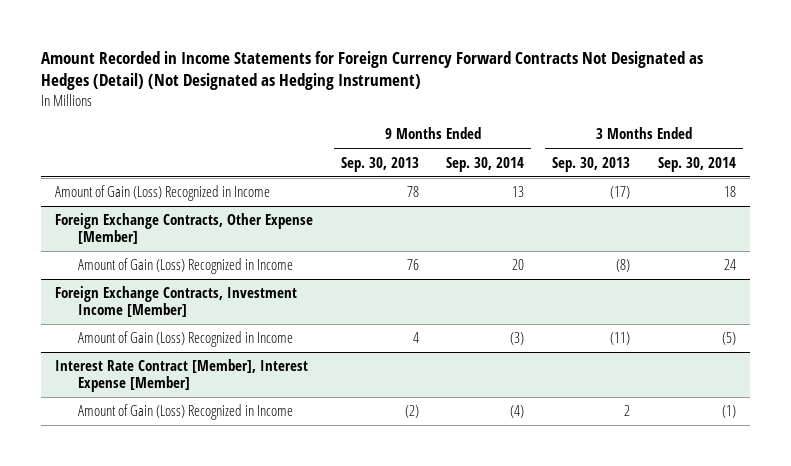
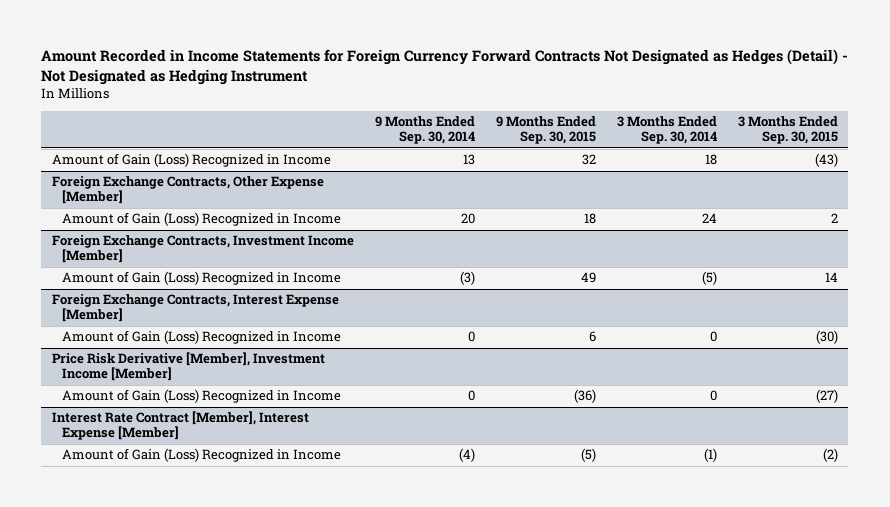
[41,50,704,91] Amount Recorded in Income Statements for Foreign Currency Forward Contracts Not Designated as Hedges (Detail) (Not Designated as Hedging Instrument) -> [41,49,849,85] Amount Recorded in Income Statements for Foreign Currency Forward Contracts Not Designated as Hedges (Detail) - Not Designated as Hedging Instrument
[340,156,419,172] Sep. 30, 2013 -> none
[552,156,631,172] Sep. 30, 2013 -> none
none -> [495,116,596,145] 9 Months Ended Sep. 30, 2015
none -> [737,116,838,145] 3 Months Ended Sep. 30, 2015
none -> [51,294,339,323] Foreign Exchange Contracts, Interest Expense [Member]
none -> [62,330,342,345] Amount of Gain (Loss) Recognized in Income
none -> [51,352,325,382] Price Risk Derivative [Member], Investment Income [Member]
none -> [62,389,342,404] Amount of Gain (Loss) Recognized in Income

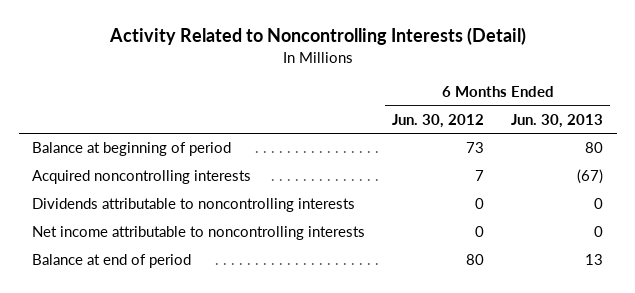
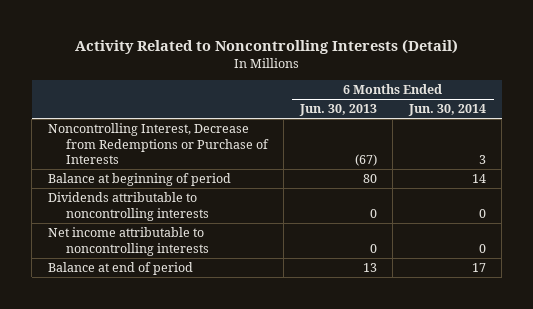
[392,114,485,129] Jun. 30, 2012 -> none
none -> [407,104,486,117] Jun. 30, 2014
none -> [47,123,269,165] Noncontrolling Interest, Decrease from Redemptions or Purchase of Interests
[32,170,252,185] Acquired noncontrolling interests -> none

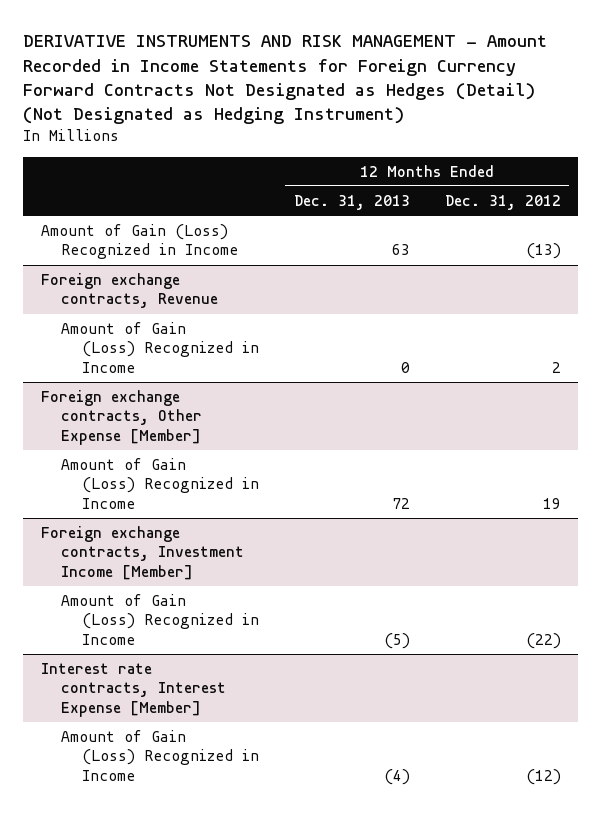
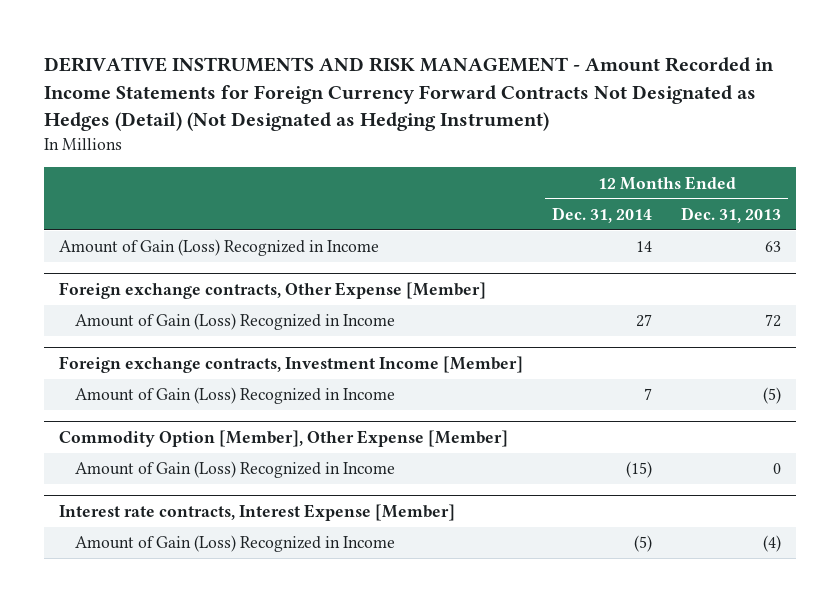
[444,194,561,210] Dec. 31, 2012 -> none
none -> [551,206,652,223] Dec. 31, 2014
[40,273,219,309] Foreign exchange contracts, Revenue -> none
[61,322,259,373] Amount of Gain (Loss) Recognized in Income -> none
none -> [58,429,508,447] Commodity Option [Member], Other Expense [Member]
none -> [74,461,395,479] Amount of Gain (Loss) Recognized in Income

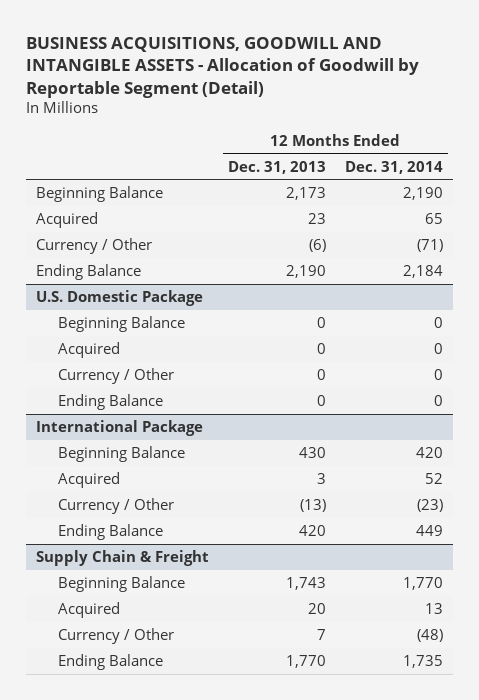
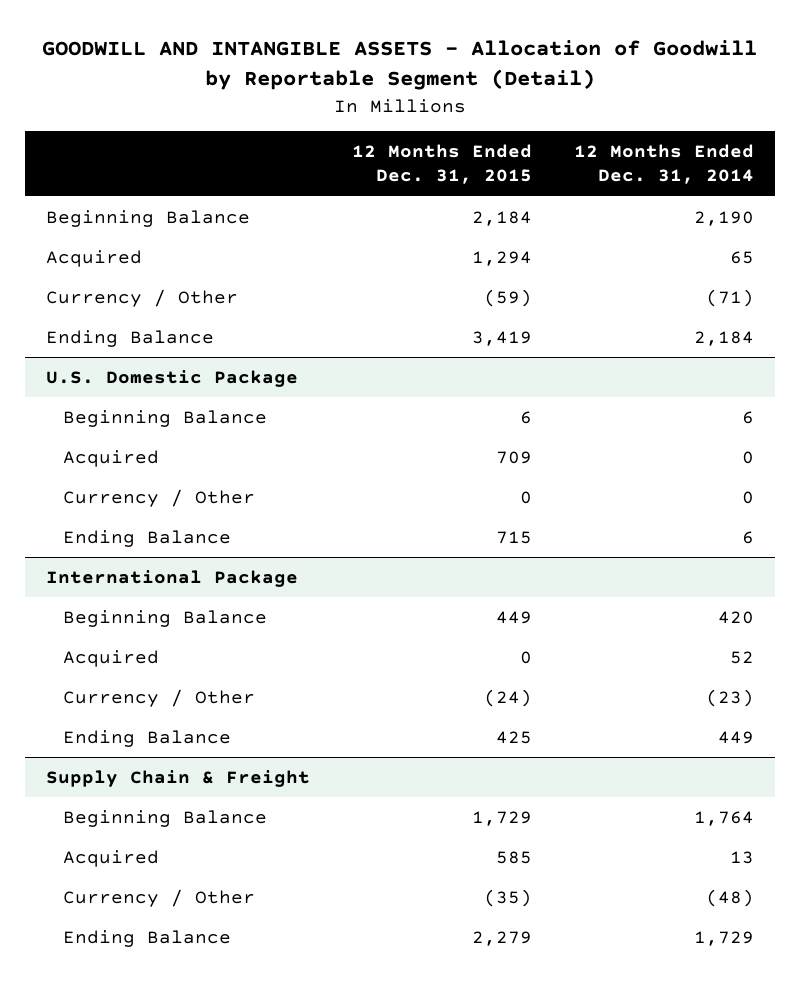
[26,36,420,98] BUSINESS ACQUISITIONS, GOODWILL AND INTANGIBLE ASSETS - Allocation of Goodwill by Reportable Segment (Detail) -> [42,40,758,91] GOODWILL AND INTANGIBLE ASSETS - Allocation of Goodwill by Reportable Segment (Detail)
[227,160,326,174] Dec. 31, 2013 -> none
none -> [352,143,533,185] 12 Months Ended Dec. 31, 2015
[434,317,444,329] 0 -> [741,410,754,424] 6
[434,395,444,407] 0 -> [741,530,754,544] 6
[403,577,444,591] 1,770 -> [693,810,754,826] 1,764
[403,655,444,669] 1,735 -> [693,930,754,946] 1,729

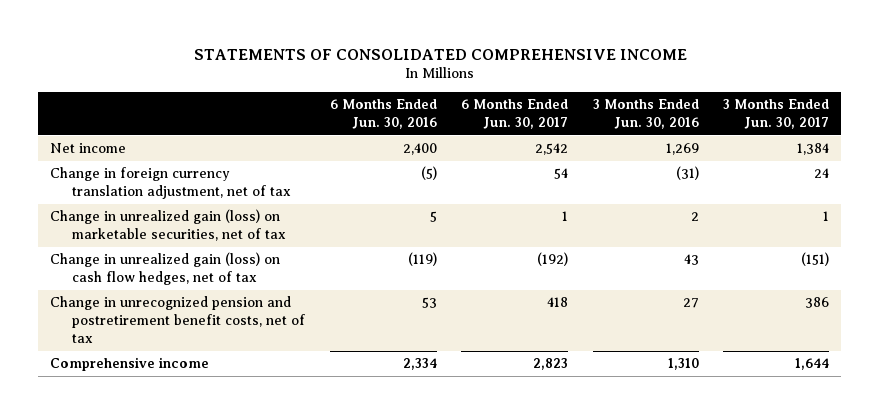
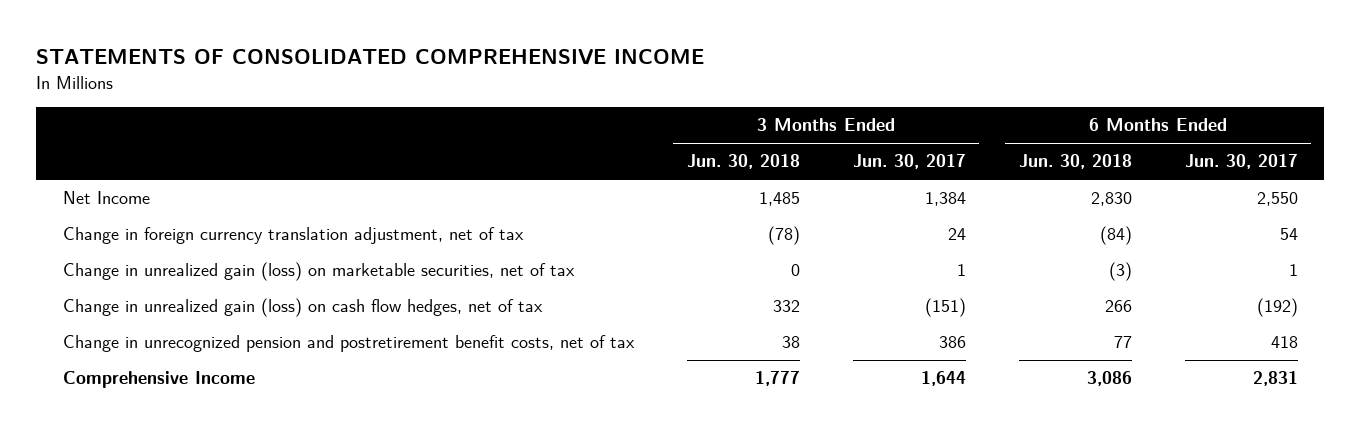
[329,99,437,130] 6 Months Ended Jun. 30, 2016 -> none
[592,99,699,130] 3 Months Ended Jun. 30, 2016 -> none
none -> [686,154,800,170] Jun. 30, 2018
none -> [1018,154,1132,170] Jun. 30, 2018
[50,143,127,154] Net income -> [62,191,150,205] Net Income
[535,143,569,156] 2,542 -> [1256,192,1298,207] 2,550
[50,357,210,372] Comprehensive income -> [62,371,255,389] Comprehensive Income
[533,358,569,371] 2,823 -> [1252,371,1298,387] 2,831

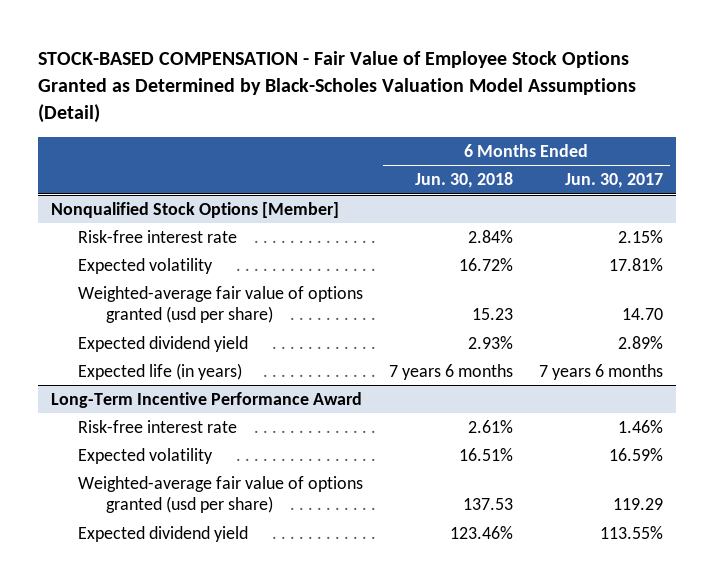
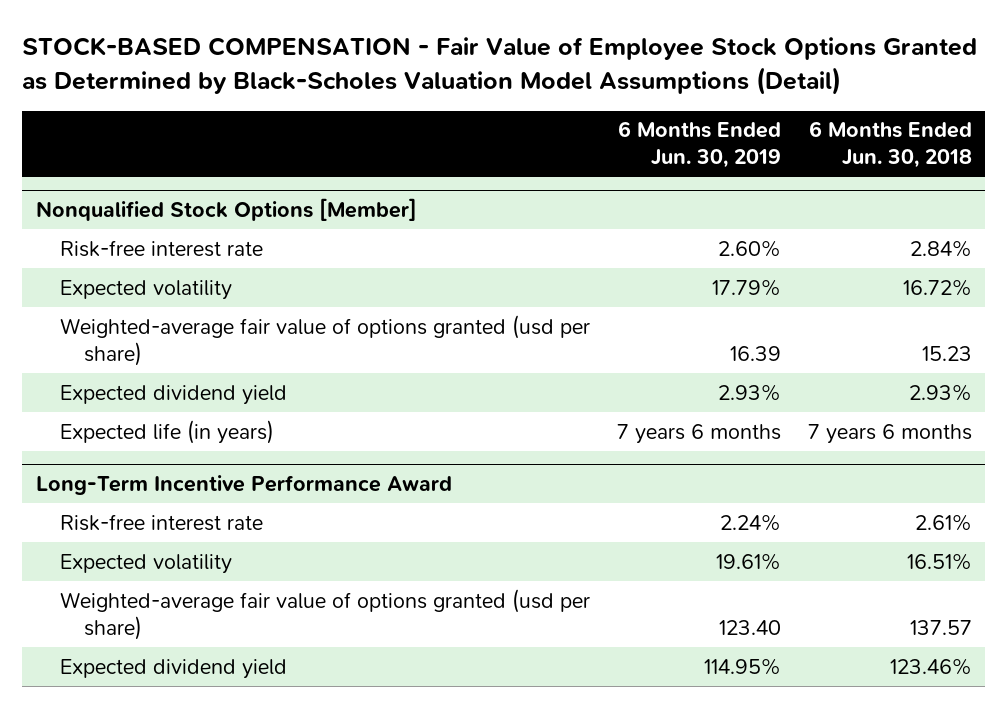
[565,173,664,189] Jun. 30, 2017 -> none
none -> [617,121,781,169] 6 Months Ended Jun. 30, 2019
[463,498,514,511] 137.53 -> [909,619,972,635] 137.57

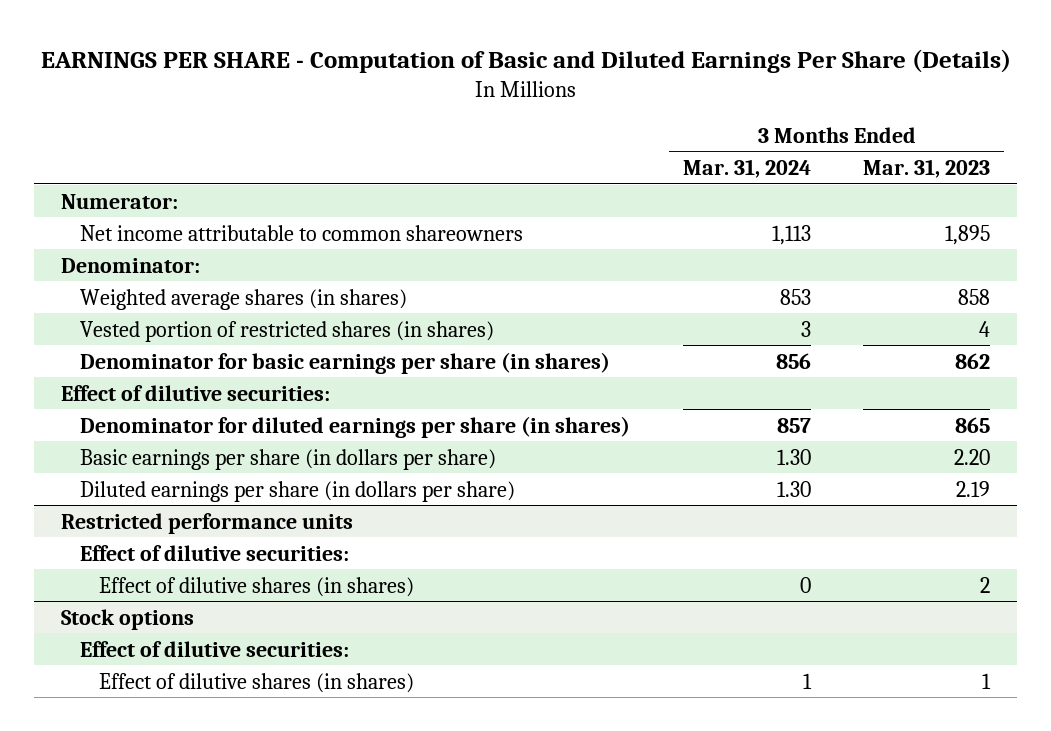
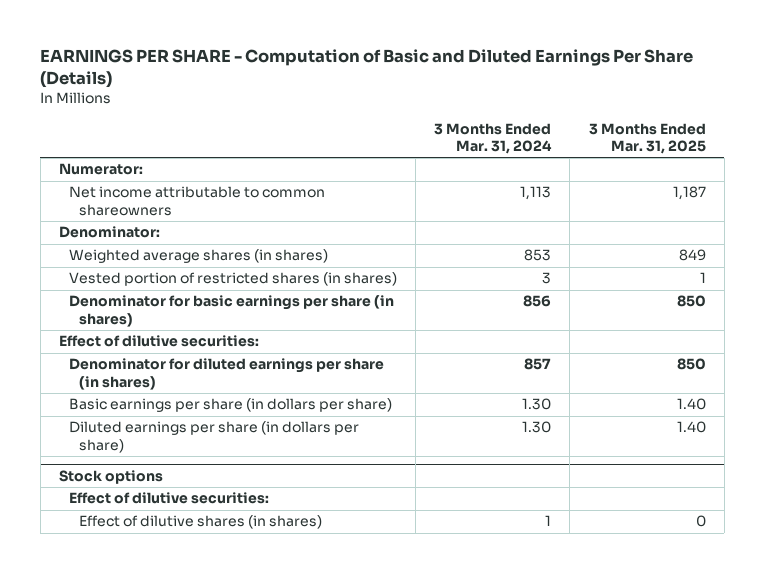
[863,159,991,179] Mar. 31, 2023 -> none
none -> [588,122,706,155] 3 Months Ended Mar. 31, 2025
[60,512,353,534] Restricted performance units -> none
[79,544,349,561] Effect of dilutive securities: -> none
[98,576,414,597] Effect of dilutive shares (in shares) -> none

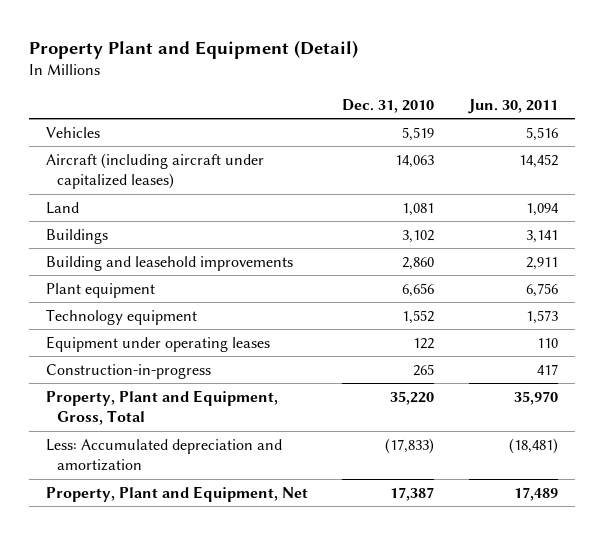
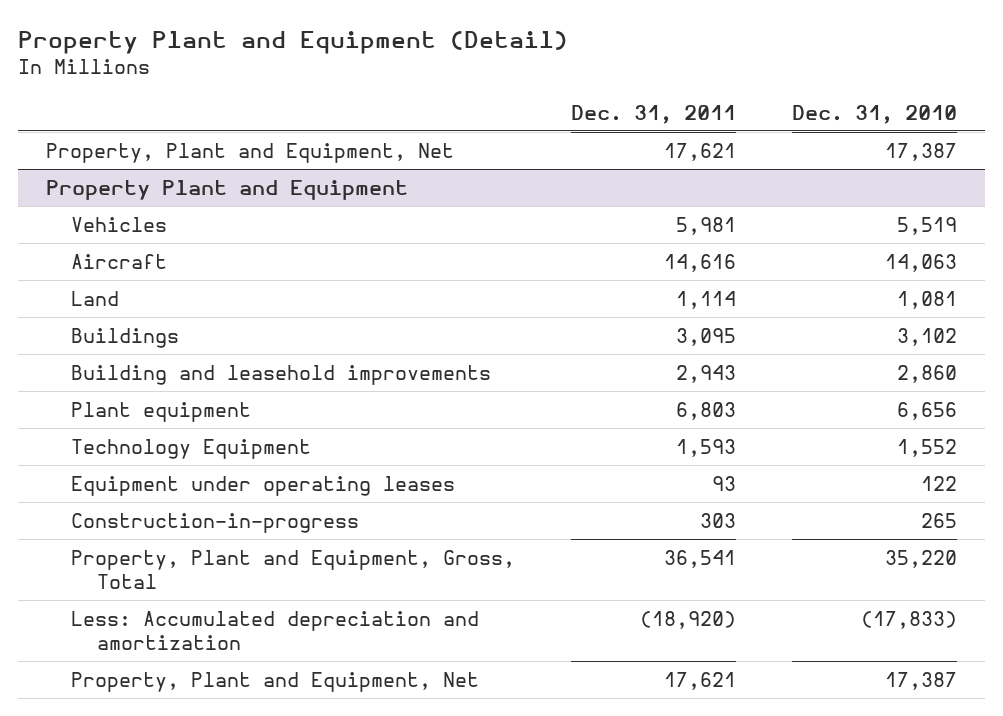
[467,98,558,114] Jun. 30, 2011 -> none
none -> [571,104,737,124] Dec. 31, 2011
none -> [45,143,454,164] Property, Plant and Equipment, Net
none -> [45,180,408,201] Property Plant and Equipment
[45,152,264,190] Aircraft (including aircraft under capitalized leases) -> [71,254,168,270] Aircraft
[45,308,197,325] Technology equipment -> [71,439,312,460] Technology Equipment

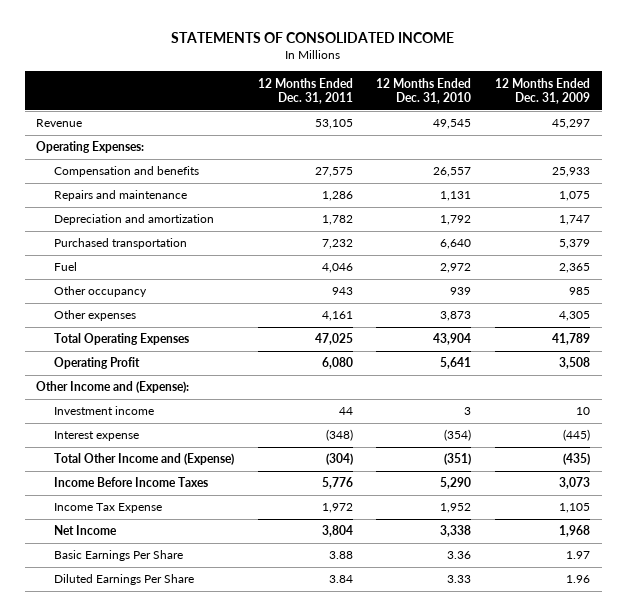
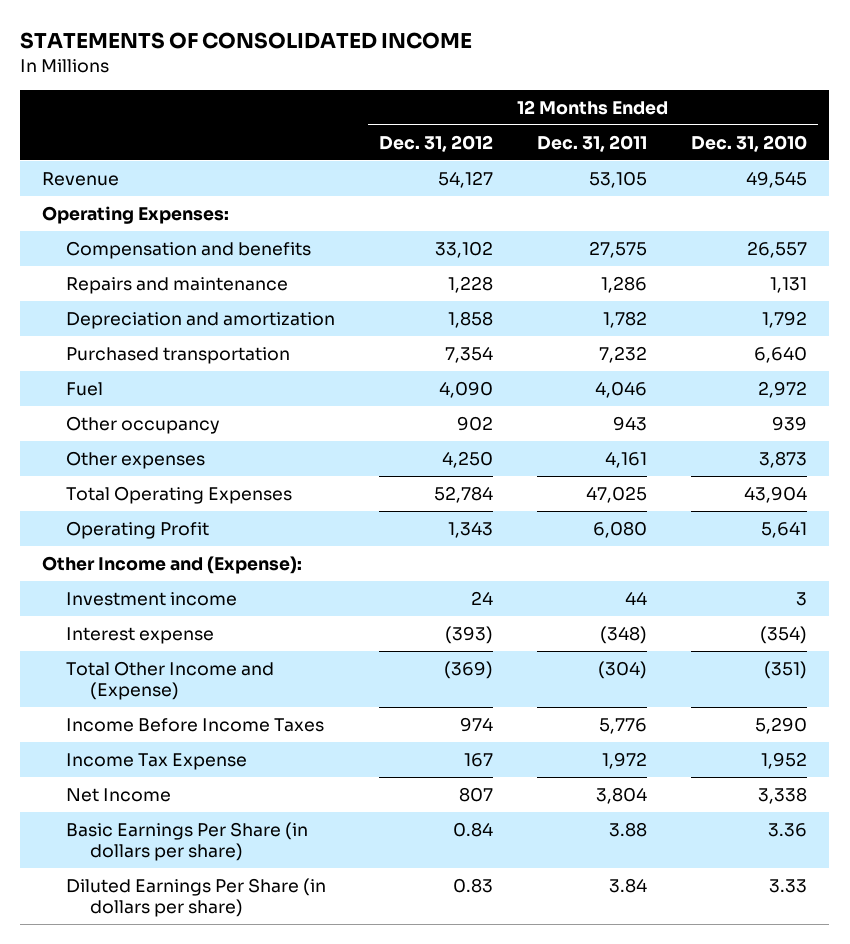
[495,77,591,105] 12 Months Ended Dec. 31, 2009 -> none
none -> [379,134,494,152] Dec. 31, 2012
[53,550,183,562] Basic Earnings Per Share -> [66,821,309,861] Basic Earnings Per Share (in dollars per share)
[53,574,194,586] Diluted Earnings Per Share -> [66,877,327,917] Diluted Earnings Per Share (in dollars per share)

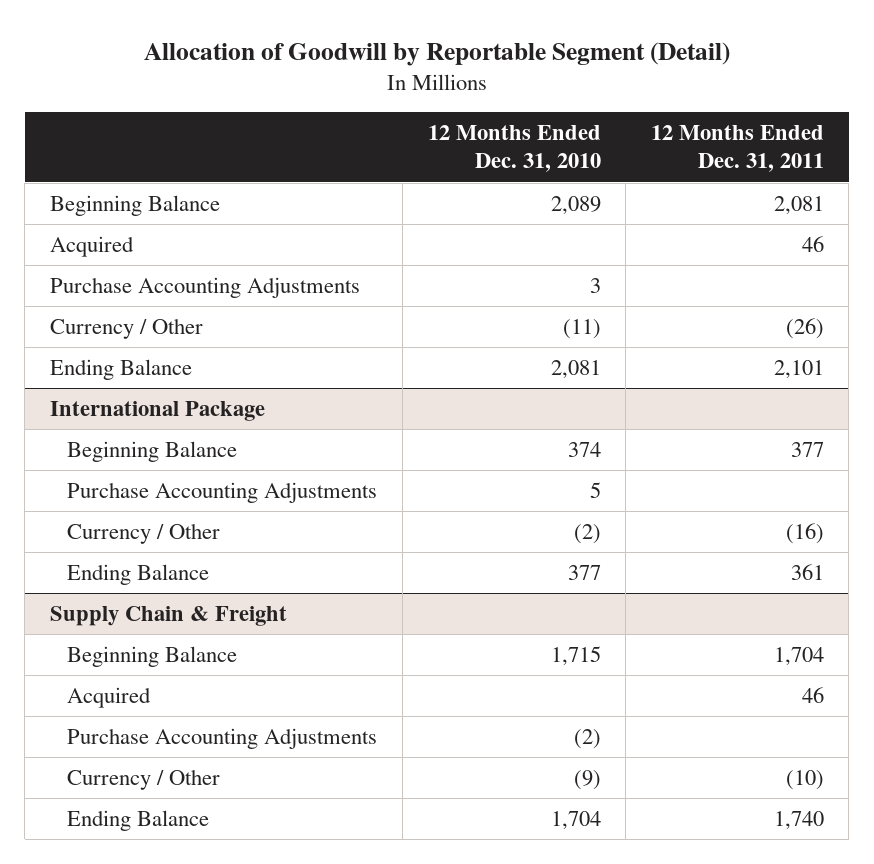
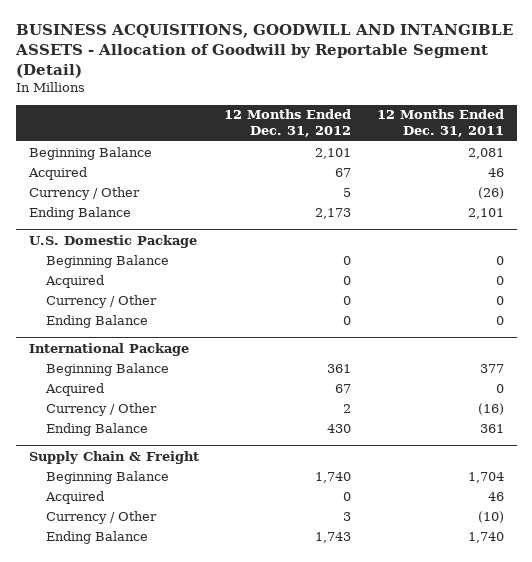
[143,41,730,66] Allocation of Goodwill by Reportable Segment (Detail) -> [14,24,513,78] BUSINESS ACQUISITIONS, GOODWILL AND INTANGIBLE ASSETS - Allocation of Goodwill by Reportable Segment (Detail)
[427,125,601,173] 12 Months Ended Dec. 31, 2010 -> none
none -> [224,109,352,138] 12 Months Ended Dec. 31, 2012
[50,277,361,299] Purchase Accounting Adjustments -> none
none -> [28,234,197,248] U.S. Domestic Package
none -> [46,254,170,268] Beginning Balance
none -> [45,274,105,288] Acquired
none -> [46,294,158,308] Currency / Other
none -> [46,314,149,328] Ending Balance
[67,482,378,504] Purchase Accounting Adjustments -> none
none -> [45,382,105,396] Acquired
[67,728,378,750] Purchase Accounting Adjustments -> none

